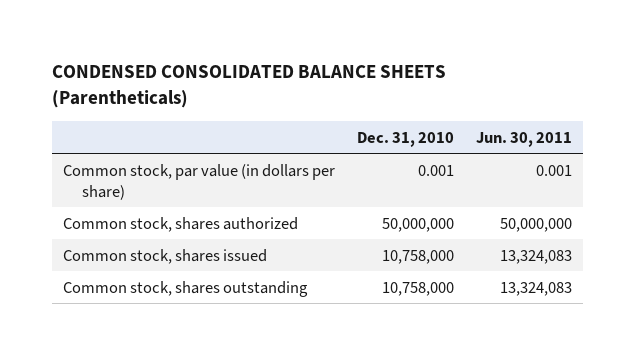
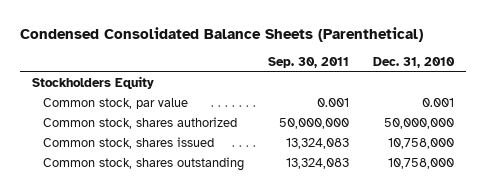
[52,65,447,109] CONDENSED CONSOLIDATED BALANCE SHEETS (Parentheticals) -> [19,27,423,43] Condensed Consolidated Balance Sheets (Parenthetical)
[475,131,572,147] Jun. 30, 2011 -> none
none -> [267,56,349,68] Sep. 30, 2011
none -> [31,76,154,90] Stockholders Equity
[63,163,336,200] Common stock, par value (in dollars per share) -> [42,98,188,110] Common stock, par value

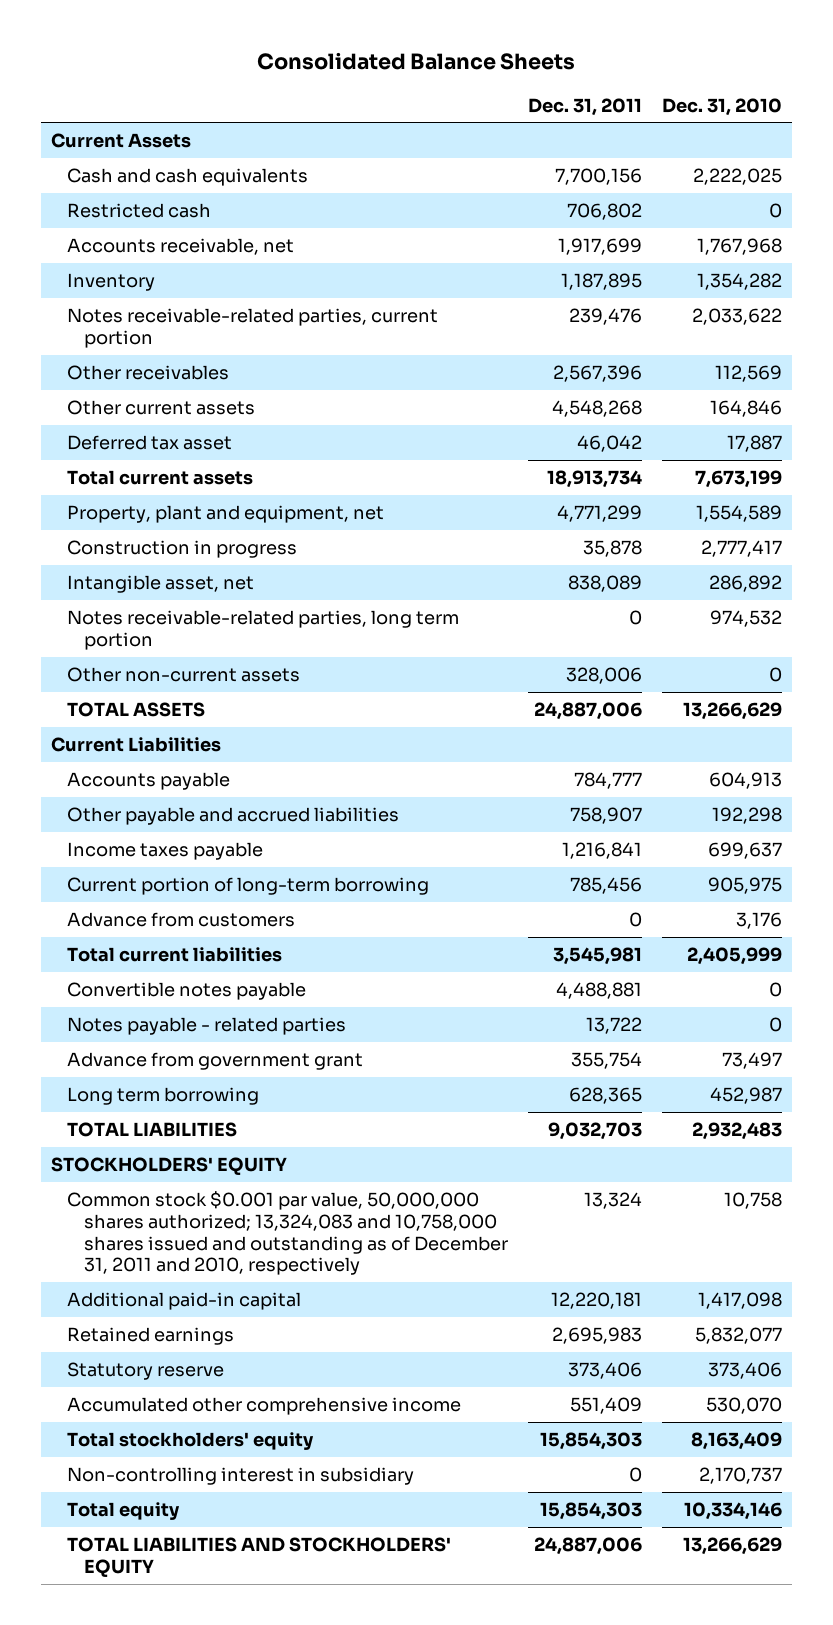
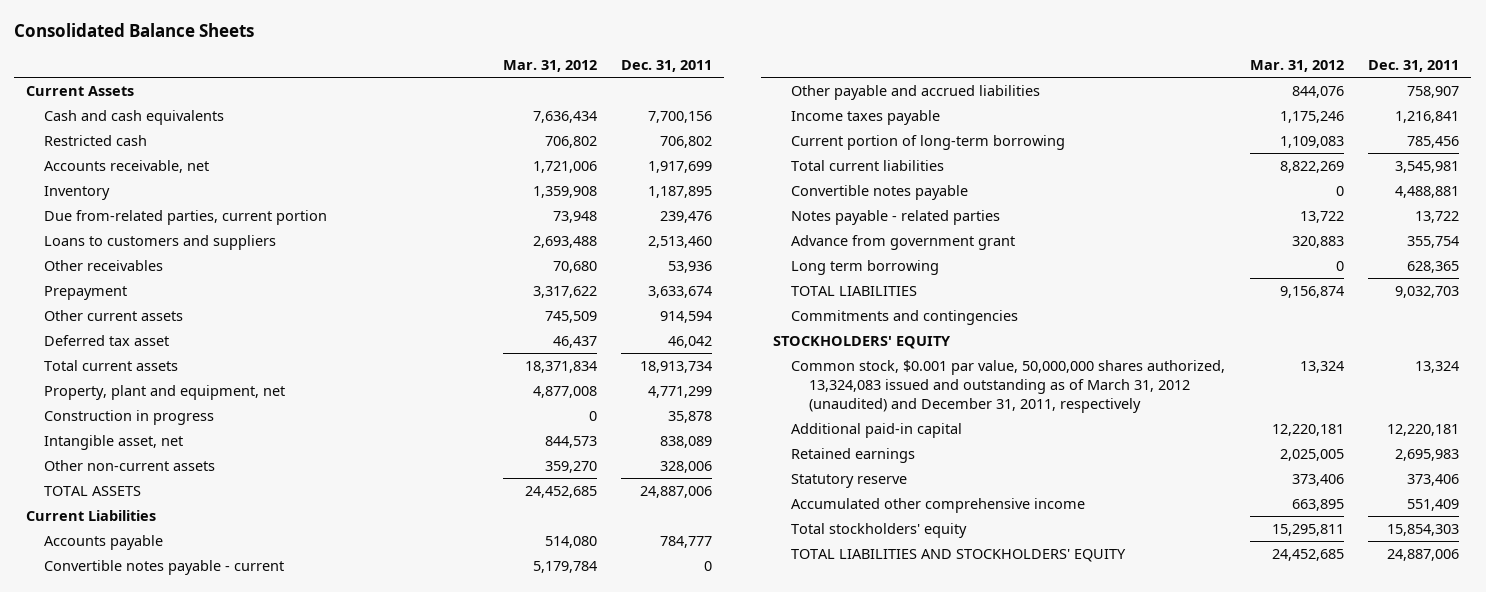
[661,97,782,116] Dec. 31, 2010 -> none
none -> [502,59,597,72] Mar. 31, 2012
[67,308,439,348] Notes receivable-related parties, current portion -> [44,209,328,225] Due from-related parties, current portion
none -> [44,234,277,250] Loans to customers and suppliers
[552,365,642,383] 2,567,396 -> [668,260,713,273] 53,936
none -> [44,285,128,300] Prepayment
[551,400,642,418] 4,548,268 -> [660,310,713,323] 914,594
[67,610,460,650] Notes receivable-related parties, long term portion -> none
none -> [44,559,285,575] Convertible notes payable - current
[67,912,296,928] Advance from customers -> none
none -> [791,309,1019,325] Commitments and contingencies
[67,1191,508,1276] Common stock $0.001 par value, 50,000,000 shares authorized; 13,324,083 and 10,758,000 shares issued and outstanding as of December 31, 2011 and 2010, respectively -> [791,359,1226,413] Common stock, $0.001 par value, 50,000,000 shares authorized, 13,324,083 issued and outstanding as of March 31, 2012 (unaudited) and December 31, 2011, respectively
[67,1467,415,1486] Non-controlling interest in subsidiary -> none
[67,1502,181,1521] Total equity -> none

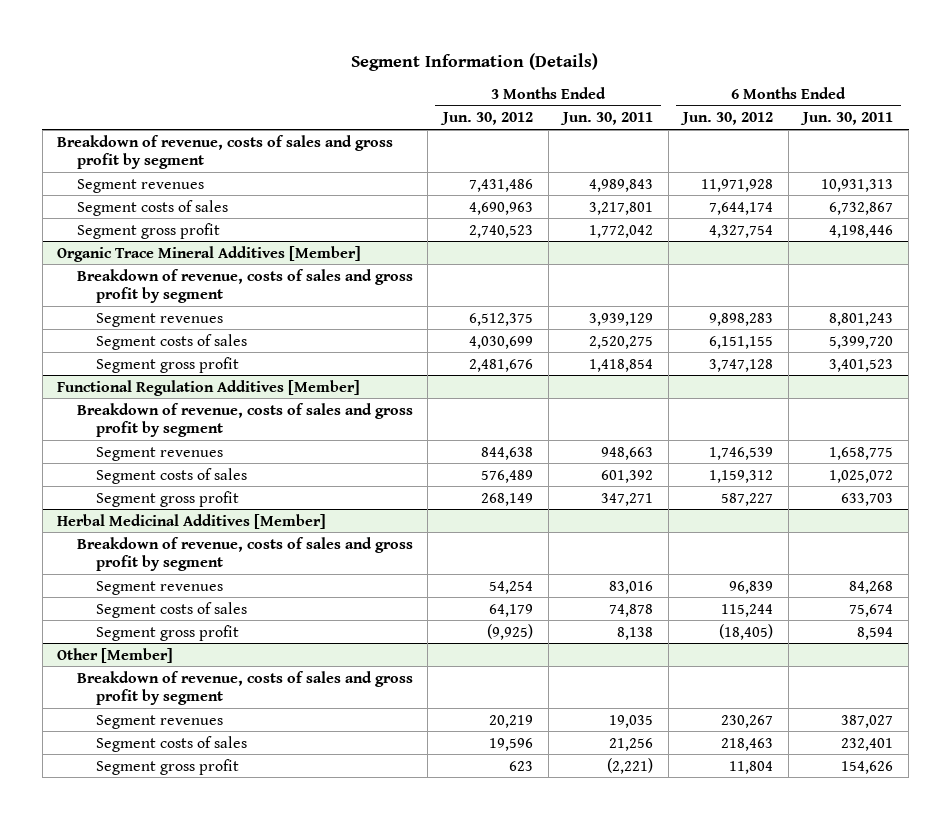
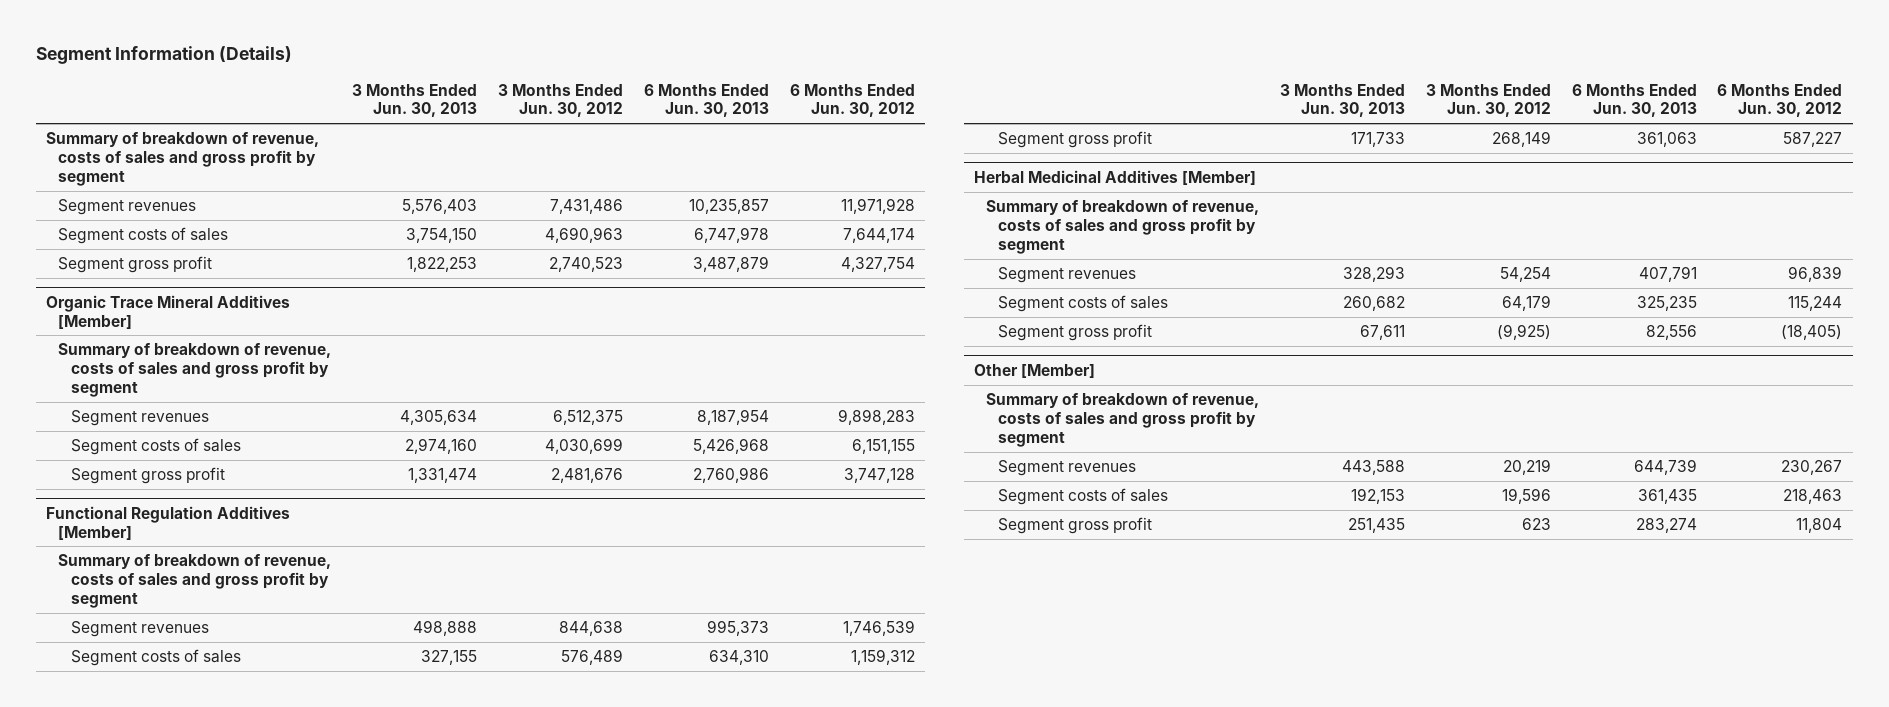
[560,112,654,126] Jun. 30, 2011 -> none
[800,112,894,126] Jun. 30, 2011 -> none
none -> [352,83,478,118] 3 Months Ended Jun. 30, 2013
none -> [643,83,769,118] 6 Months Ended Jun. 30, 2013
[57,134,394,170] Breakdown of revenue, costs of sales and gross profit by segment -> [46,132,320,186] Summary of breakdown of revenue, costs of sales and gross profit by segment
[76,268,413,304] Breakdown of revenue, costs of sales and gross profit by segment -> [58,343,332,397] Summary of breakdown of revenue, costs of sales and gross profit by segment
[76,402,413,438] Breakdown of revenue, costs of sales and gross profit by segment -> [58,554,332,608] Summary of breakdown of revenue, costs of sales and gross profit by segment
[76,536,413,572] Breakdown of revenue, costs of sales and gross profit by segment -> [986,200,1260,254] Summary of breakdown of revenue, costs of sales and gross profit by segment
[76,670,413,706] Breakdown of revenue, costs of sales and gross profit by segment -> [986,393,1260,447] Summary of breakdown of revenue, costs of sales and gross profit by segment

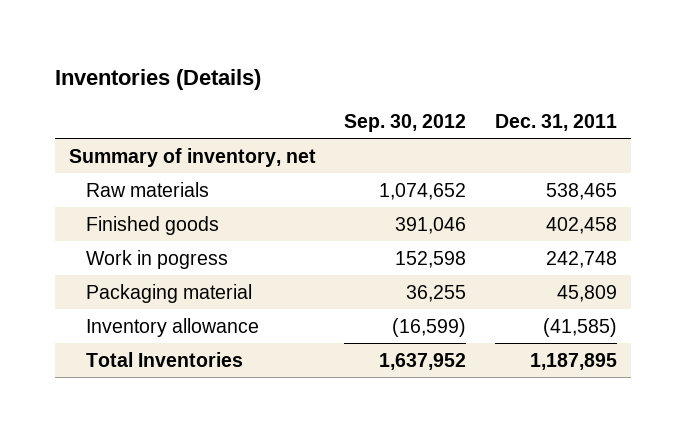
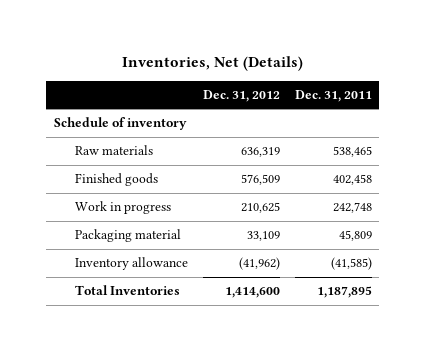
[55,69,262,91] Inventories (Details) -> [121,56,303,72] Inventories, Net (Details)
[344,113,467,132] Sep. 30, 2012 -> none
none -> [202,90,280,103] Dec. 31, 2012
[69,147,317,167] Summary of inventory, net -> [53,117,187,131] Schedule of inventory
[86,249,229,269] Work in pogress -> [75,201,172,215] Work in progress

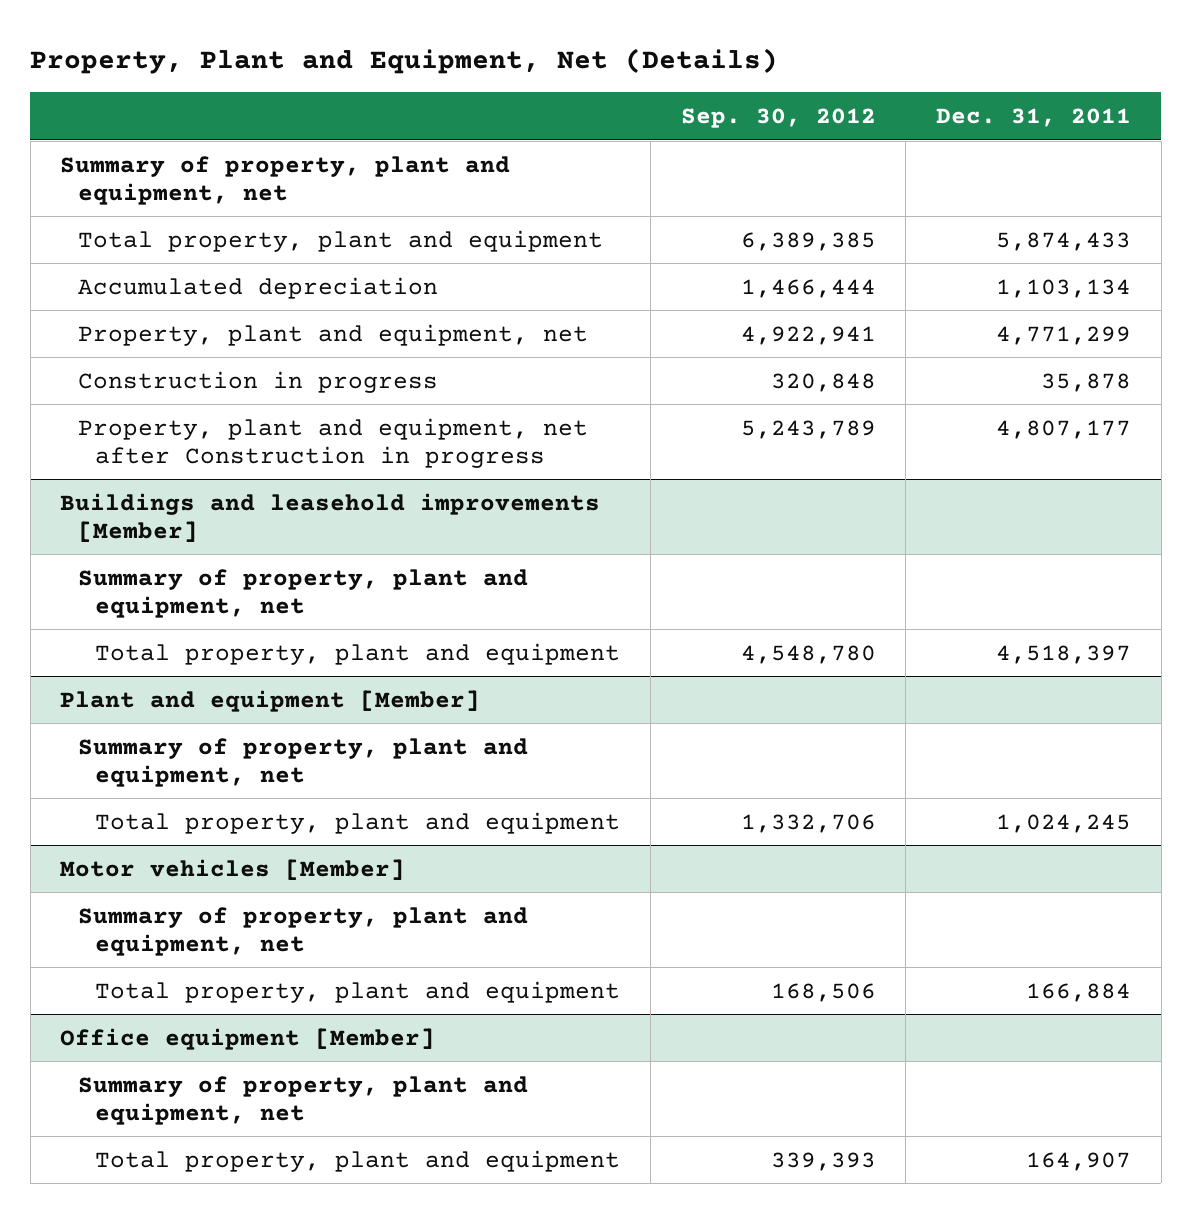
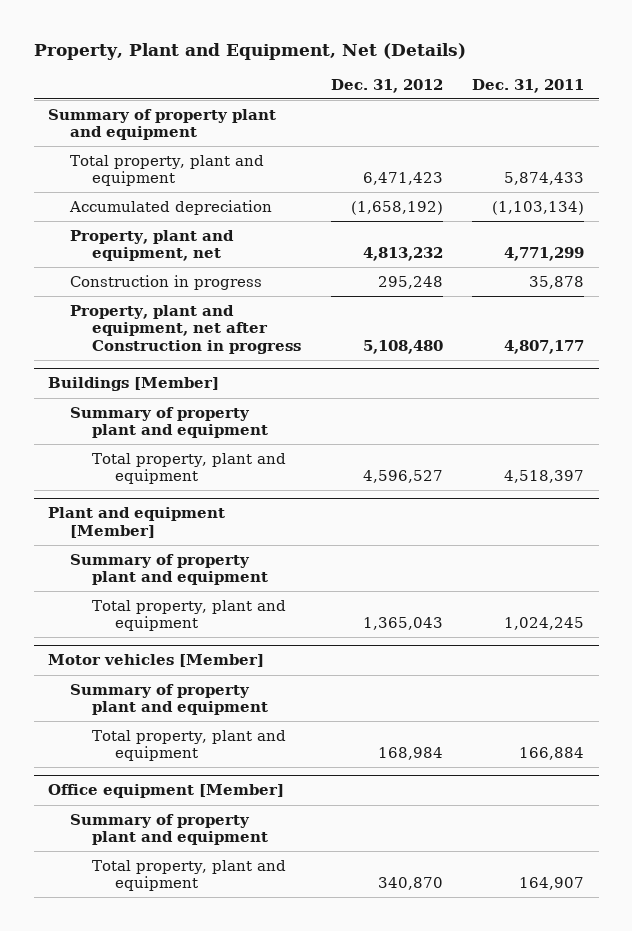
[680,108,876,129] Sep. 30, 2012 -> none
none -> [330,78,443,93] Dec. 31, 2012
[60,155,511,205] Summary of property, plant and equipment, net -> [48,108,277,141] Summary of property plant and equipment
[996,278,1132,298] 1,103,134 -> [492,200,585,215] (1,103,134)
[60,492,601,542] Buildings and leasehold improvements [Member] -> none
none -> [48,377,220,392] Buildings [Member]
[77,568,528,618] Summary of property, plant and equipment, net -> [70,406,269,439] Summary of property plant and equipment
[77,737,528,787] Summary of property, plant and equipment, net -> [70,553,269,586] Summary of property plant and equipment
[77,906,528,956] Summary of property, plant and equipment, net -> [70,683,269,716] Summary of property plant and equipment
[77,1075,528,1125] Summary of property, plant and equipment, net -> [70,813,269,846] Summary of property plant and equipment

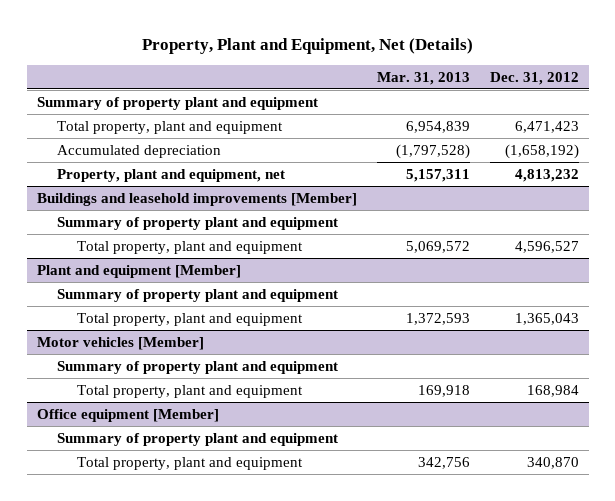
[472,78,585,93] Dec. 31, 2011 -> none
none -> [376,71,470,85] Mar. 31, 2013
[70,274,263,290] Construction in progress -> none
[70,304,302,355] Property, plant and equipment, net after Construction in progress -> none
[48,377,220,392] Buildings [Member] -> none
none -> [36,192,357,206] Buildings and leasehold improvements [Member]

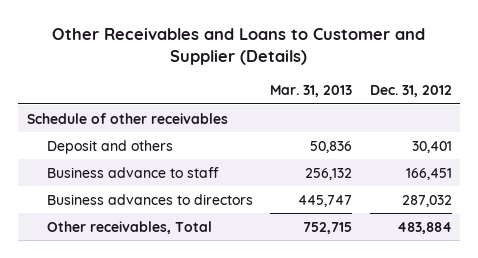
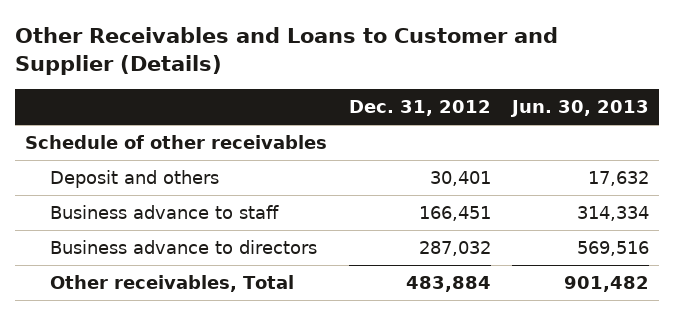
[270,85,353,98] Mar. 31, 2013 -> none
none -> [509,100,649,118] Jun. 30, 2013
[47,193,254,205] Business advances to directors -> [50,240,318,255] Business advance to directors

